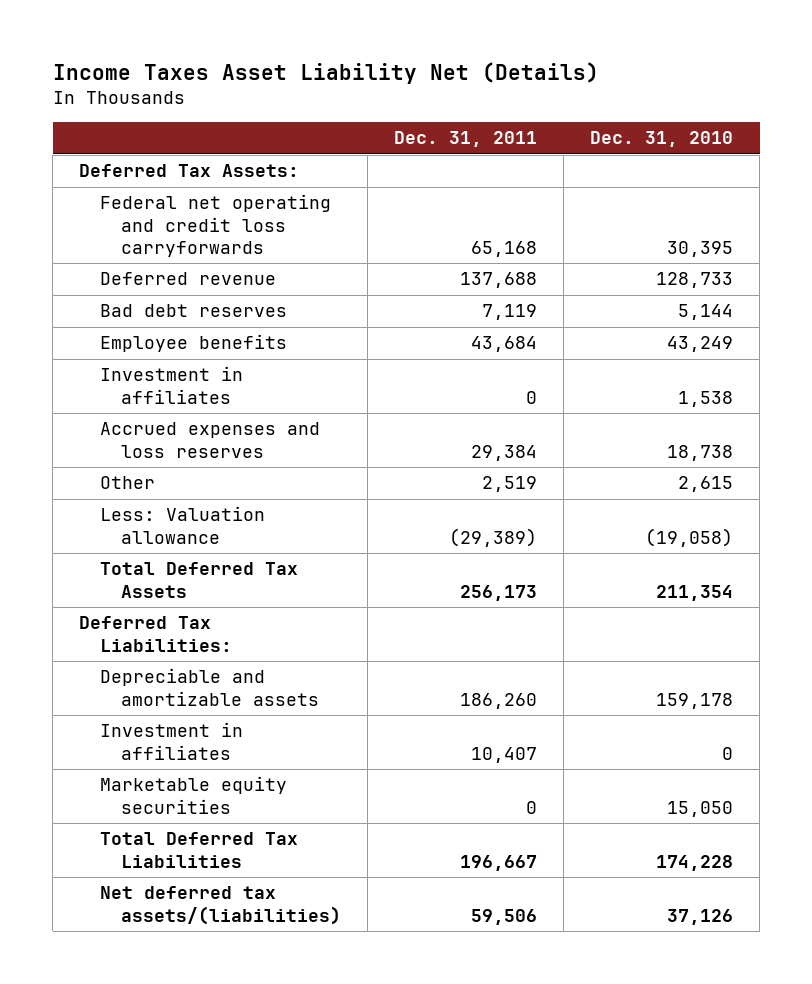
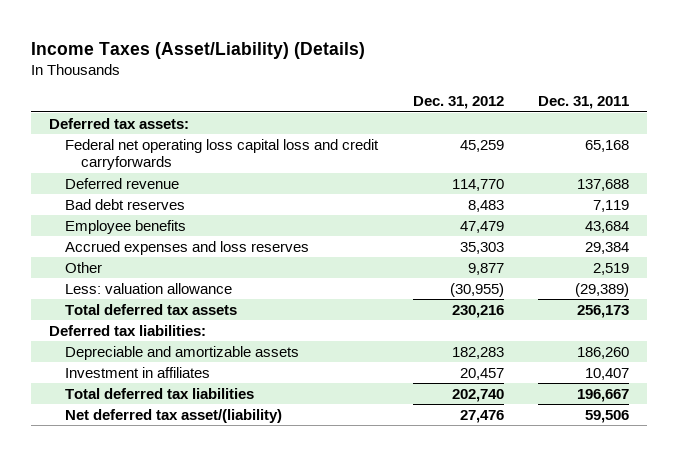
[52,62,599,85] Income Taxes Asset Liability Net (Details) -> [31,41,366,59] Income Taxes (Asset/Liability) (Details)
[590,131,734,148] Dec. 31, 2010 -> none
none -> [412,96,504,110] Dec. 31, 2012
[79,164,300,178] Deferred Tax Assets: -> [48,117,189,129] Deferred tax assets:
[100,194,332,258] Federal net operating and credit loss carryforwards -> [64,138,379,171] Federal net operating loss capital loss and credit carryforwards
[100,366,244,404] Investment in affiliates -> none
[100,506,266,544] Less: Valuation allowance -> [64,282,232,294] Less: valuation allowance
[100,562,299,598] Total Deferred Tax Assets -> [64,303,237,315] Total deferred tax assets
[79,616,233,652] Deferred Tax Liabilities: -> [48,324,206,336] Deferred tax liabilities:
[100,776,288,814] Marketable equity securities -> none
[100,832,299,868] Total Deferred Tax Liabilities -> [64,387,254,399] Total deferred tax liabilities
[100,886,342,925] Net deferred tax assets/(liabilities) -> [64,408,282,423] Net deferred tax asset/(liability)

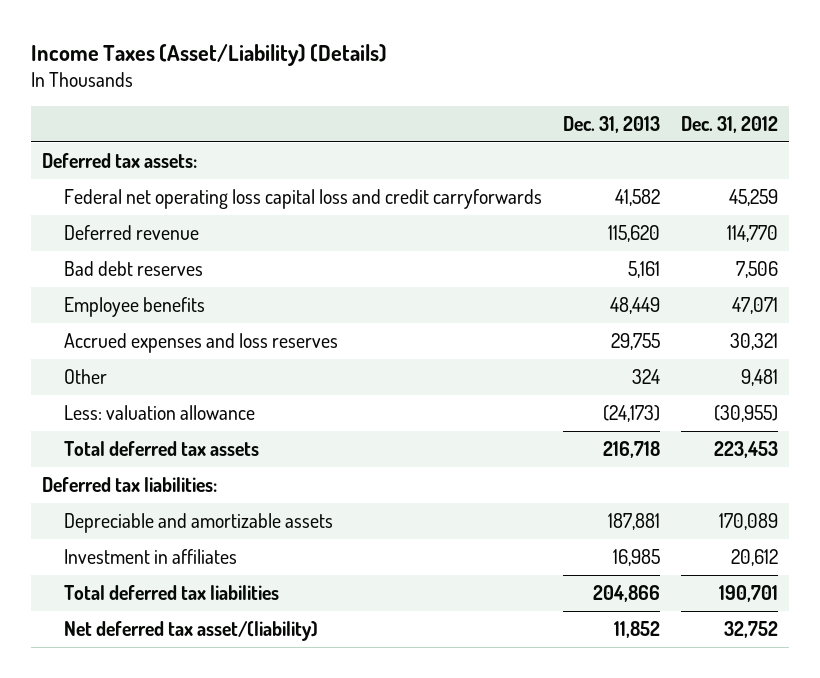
[538,96,630,110] Dec. 31, 2011 -> none
none -> [562,115,660,133] Dec. 31, 2013
[467,199,504,212] 8,483 -> [736,260,779,278] 7,506
[459,220,504,233] 47,479 -> [732,296,779,314] 47,071
[459,241,504,254] 35,303 -> [730,332,779,350] 30,321
[467,262,504,275] 9,877 -> [741,368,779,386] 9,481
[451,304,504,318] 230,216 -> [714,440,779,458] 223,453
[451,346,504,359] 182,283 -> [719,512,779,530] 170,089
[459,367,504,380] 20,457 -> [731,548,779,566] 20,612
[451,388,504,402] 202,740 -> [719,584,779,602] 190,701
[459,409,504,423] 27,476 -> [724,620,779,638] 32,752

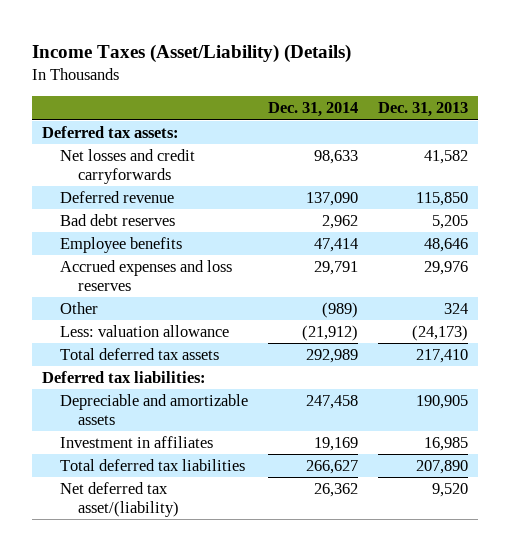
[681,115,779,133] Dec. 31, 2012 -> none
none -> [268,102,359,118] Dec. 31, 2014
[63,188,542,209] Federal net operating loss capital loss and credit carryforwards -> [60,148,196,185] Net losses and credit carryforwards
[607,224,660,242] 115,620 -> [416,191,469,206] 115,850
[627,260,660,278] 5,161 -> [432,214,469,229] 5,205
[609,296,660,314] 48,449 -> [424,237,469,252] 48,646
[610,332,660,350] 29,755 -> [424,260,469,275] 29,976
[602,440,660,458] 216,718 -> [416,348,469,363] 217,410
[607,512,660,530] 187,881 -> [416,394,469,409] 190,905
[592,584,660,602] 204,866 -> [416,459,469,474] 207,890
[613,620,660,638] 11,852 -> [432,482,469,497] 9,520

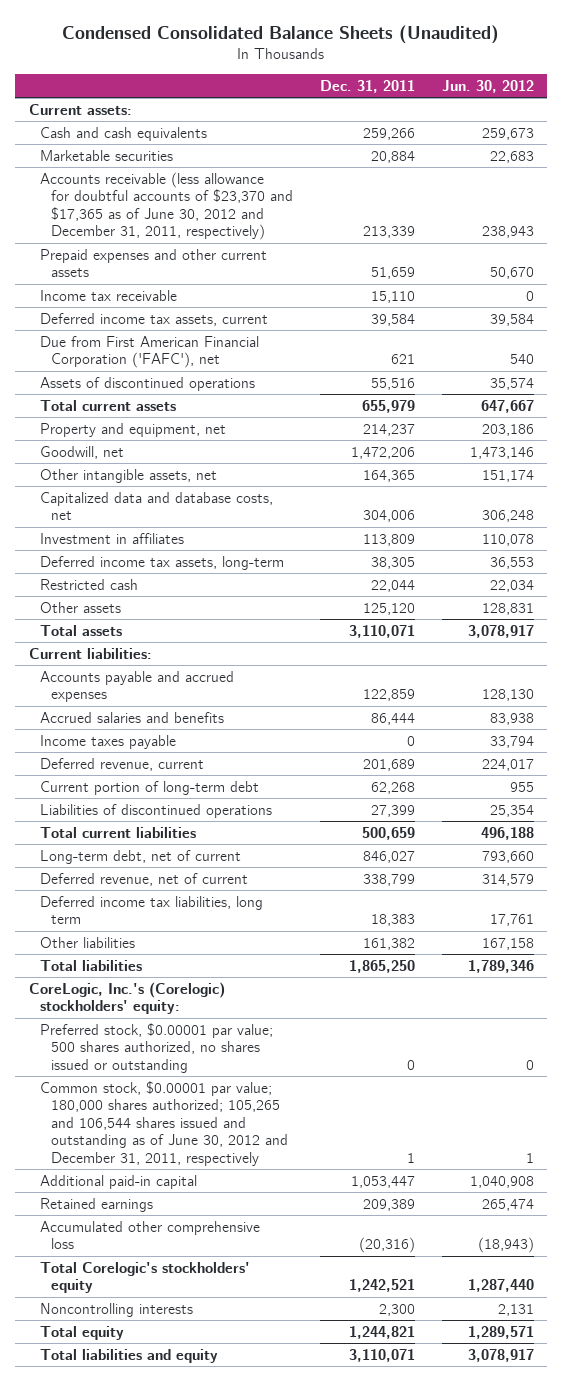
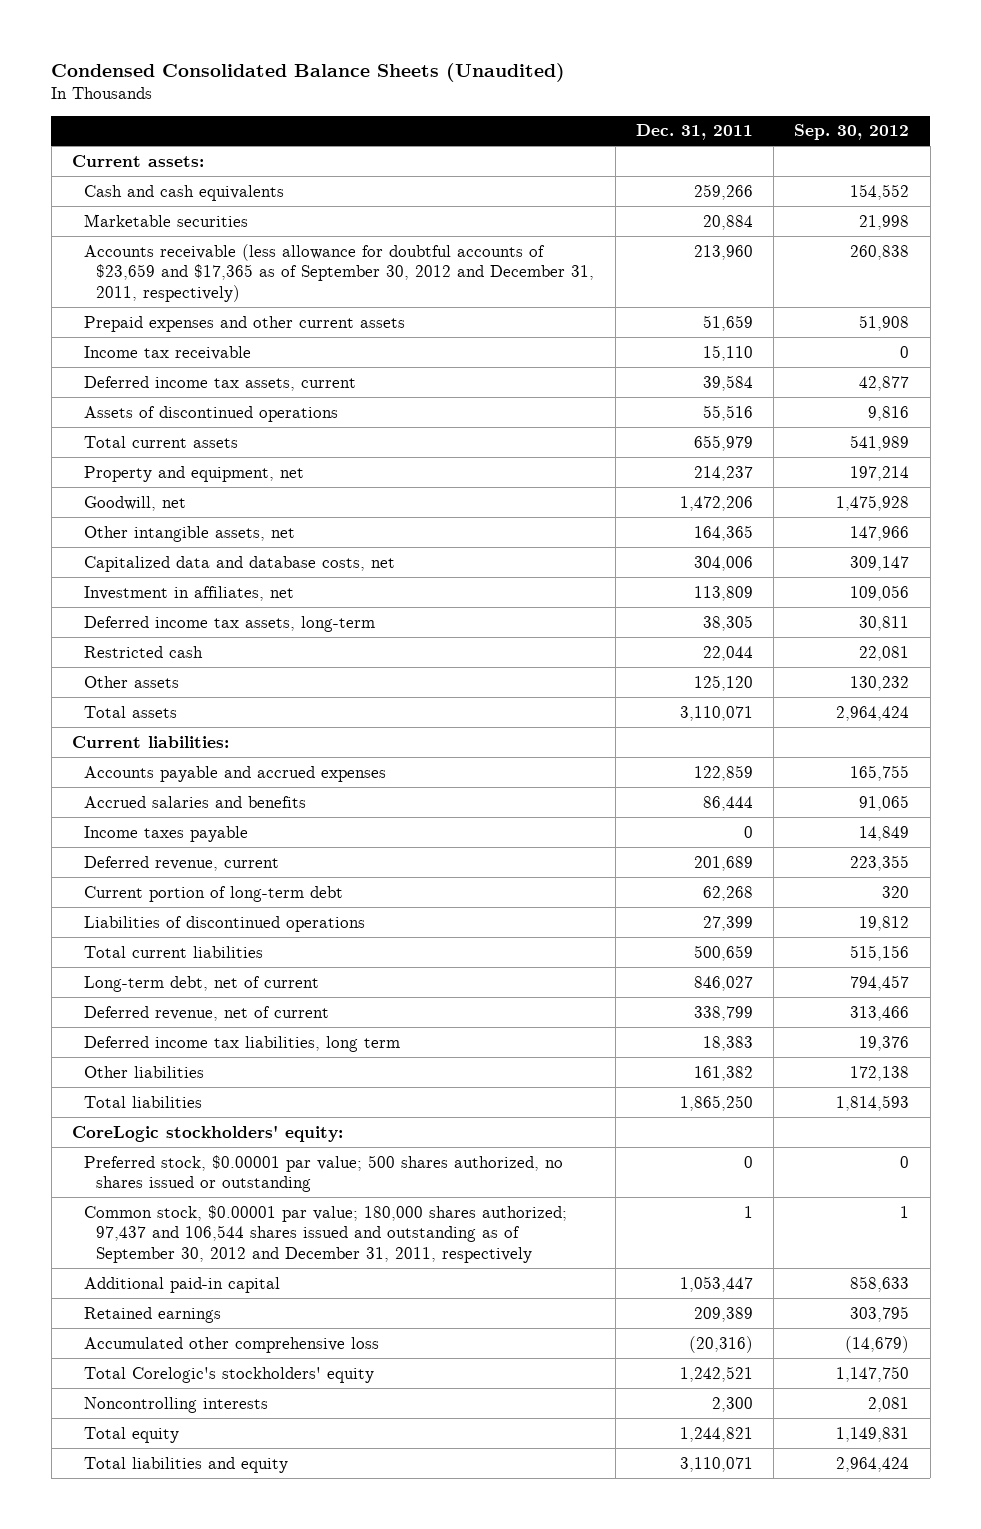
[441,79,534,93] Jun. 30, 2012 -> none
none -> [794,124,910,141] Sep. 30, 2012
[39,171,294,241] Accounts receivable (less allowance for doubtful accounts of $23,370 and $17,365 as of June 30, 2012 and December 31, 2011, respectively) -> [84,243,595,303] Accounts receivable (less allowance for doubtful accounts of $23,659 and $17,365 as of September 30, 2012 and December 31, 2011, respectively)
[362,226,415,239] 213,339 -> [693,244,753,260] 213,960
[39,335,259,369] Due from First American Financial Corporation ('FAFC'), net -> none
[39,532,184,544] Investment in affiliates -> [84,585,295,601] Investment in affiliates, net
[28,981,225,1015] CoreLogic, Inc.'s (Corelogic) stockholders' equity: -> [72,1124,344,1142] CoreLogic stockholders' equity:
[39,1080,289,1166] Common stock, $0.00001 par value; 180,000 shares authorized; 105,265 and 106,544 shares issued and outstanding as of June 30, 2012 and December 31, 2011, respectively -> [84,1204,568,1264] Common stock, $0.00001 par value; 180,000 shares authorized; 97,437 and 106,544 shares issued and outstanding as of September 30, 2012 and December 31, 2011, respectively

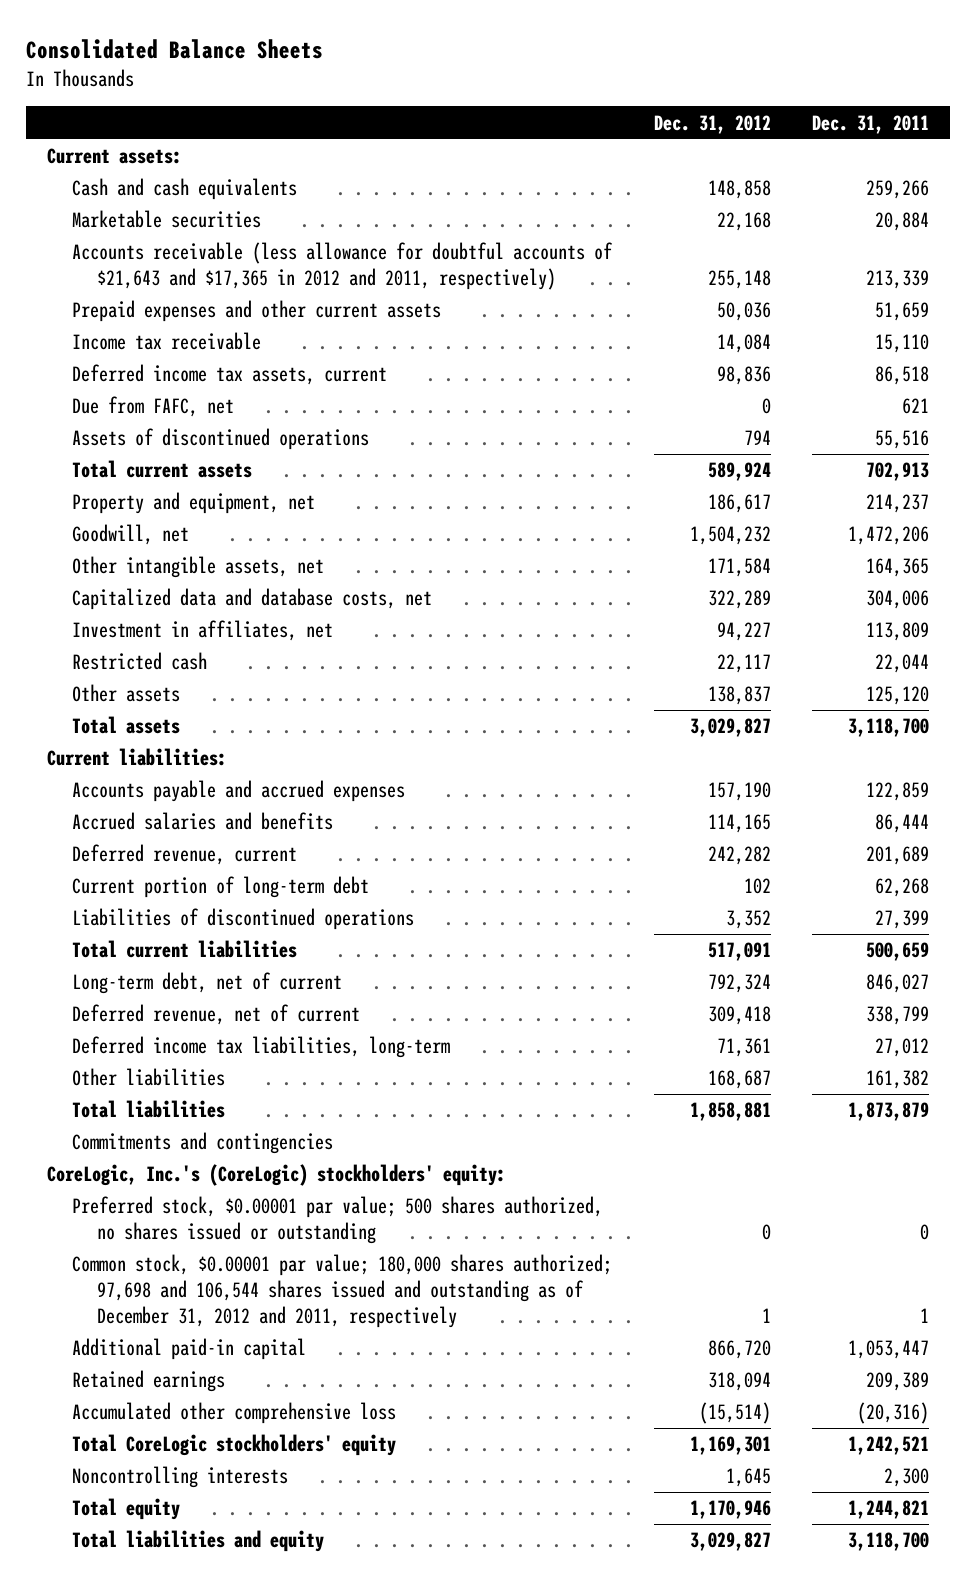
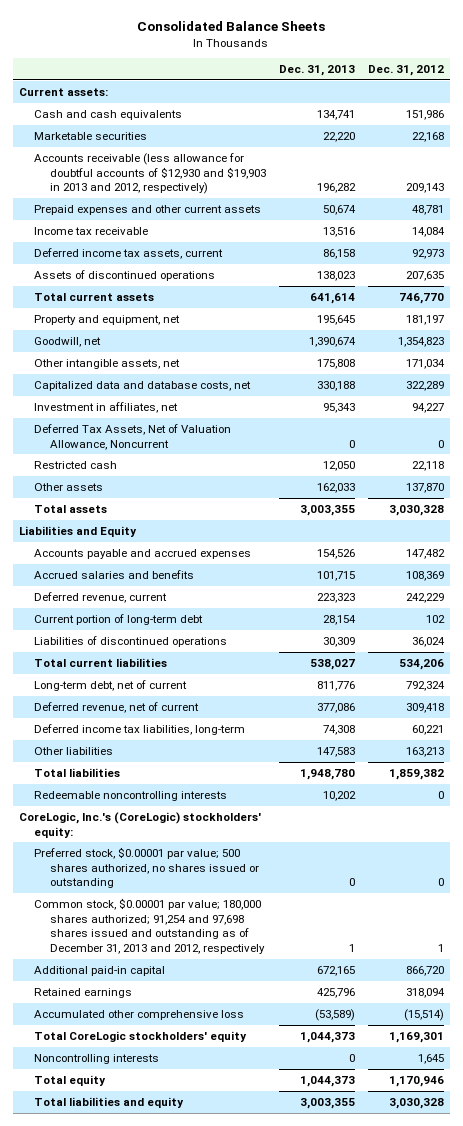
[812,114,930,134] Dec. 31, 2011 -> none
none -> [278,65,355,77] Dec. 31, 2013
[707,180,771,200] 148,858 -> [405,109,444,120] 151,986
[72,242,614,291] Accounts receivable (less allowance for doubtful accounts of $21,643 and $17,365 in 2012 and 2011, respectively) -> [34,152,266,195] Accounts receivable (less allowance for doubtful accounts of $12,930 and $19,903 in 2013 and 2012, respectively)
[707,270,771,290] 255,148 -> [405,183,444,194] 209,143
[716,302,771,322] 50,036 -> [411,204,444,215] 48,781
[72,396,235,418] Due from FAFC, net -> none
[716,366,771,386] 98,836 -> [411,248,444,259] 92,973
[743,430,771,446] 794 -> [405,270,444,281] 207,635
[707,462,771,482] 589,924 -> [398,292,444,304] 746,770
[707,494,771,514] 186,617 -> [405,314,444,325] 181,197
[689,526,771,546] 1,504,232 -> [397,336,444,347] 1,354,823
[707,558,771,578] 171,584 -> [405,358,445,369] 171,034
[47,748,228,767] Current liabilities: -> none
none -> [34,423,232,450] Deferred Tax Assets, Net of Valuation Allowance, Noncurrent
[716,654,771,674] 22,117 -> [411,460,444,471] 22,118
[707,686,771,706] 138,837 -> [405,482,444,493] 137,870
[689,718,771,738] 3,029,827 -> [388,504,444,516] 3,030,328
none -> [19,525,138,537] Liabilities and Equity
[707,782,771,802] 157,190 -> [405,548,445,559] 147,482
[707,814,771,834] 114,165 -> [405,570,444,581] 108,369
[707,846,771,866] 242,282 -> [405,592,444,603] 242,229
[725,910,771,930] 3,352 -> [411,636,445,647] 36,024
[707,942,771,962] 517,091 -> [398,658,444,670] 534,206
[72,1132,334,1155] Commitments and contingencies -> none
[716,1038,771,1058] 71,361 -> [411,724,444,735] 60,221
[707,1070,771,1090] 168,687 -> [405,746,444,757] 163,213
[689,1102,771,1122] 1,858,881 -> [388,768,444,780] 1,859,382
none -> [34,790,228,801] Redeemable noncontrolling interests
[72,1254,613,1329] Common stock, $0.00001 par value; 180,000 shares authorized; 97,698 and 106,544 shares issued and outstanding as of December 31, 2012 and 2011, respectively -> [34,897,265,954] Common stock, $0.00001 par value; 180,000 shares authorized; 91,254 and 97,698 shares issued and outstanding as of December 31, 2013 and 2012, respectively
[689,1532,771,1552] 3,029,827 -> [388,1097,444,1109] 3,030,328

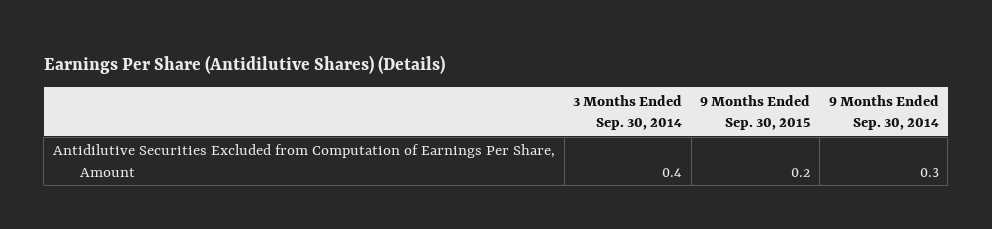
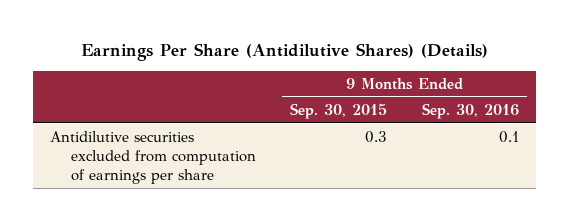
[573,94,683,131] 3 Months Ended Sep. 30, 2014 -> none
[828,94,939,131] 9 Months Ended Sep. 30, 2014 -> none
none -> [421,102,519,119] Sep. 30, 2016
[52,144,555,177] Antidilutive Securities Excluded from Computation of Earnings Per Share, Amount -> [50,130,256,185] Antidilutive securities excluded from computation of earnings per share
[791,167,811,177] 0.2 -> [365,130,388,143] 0.3

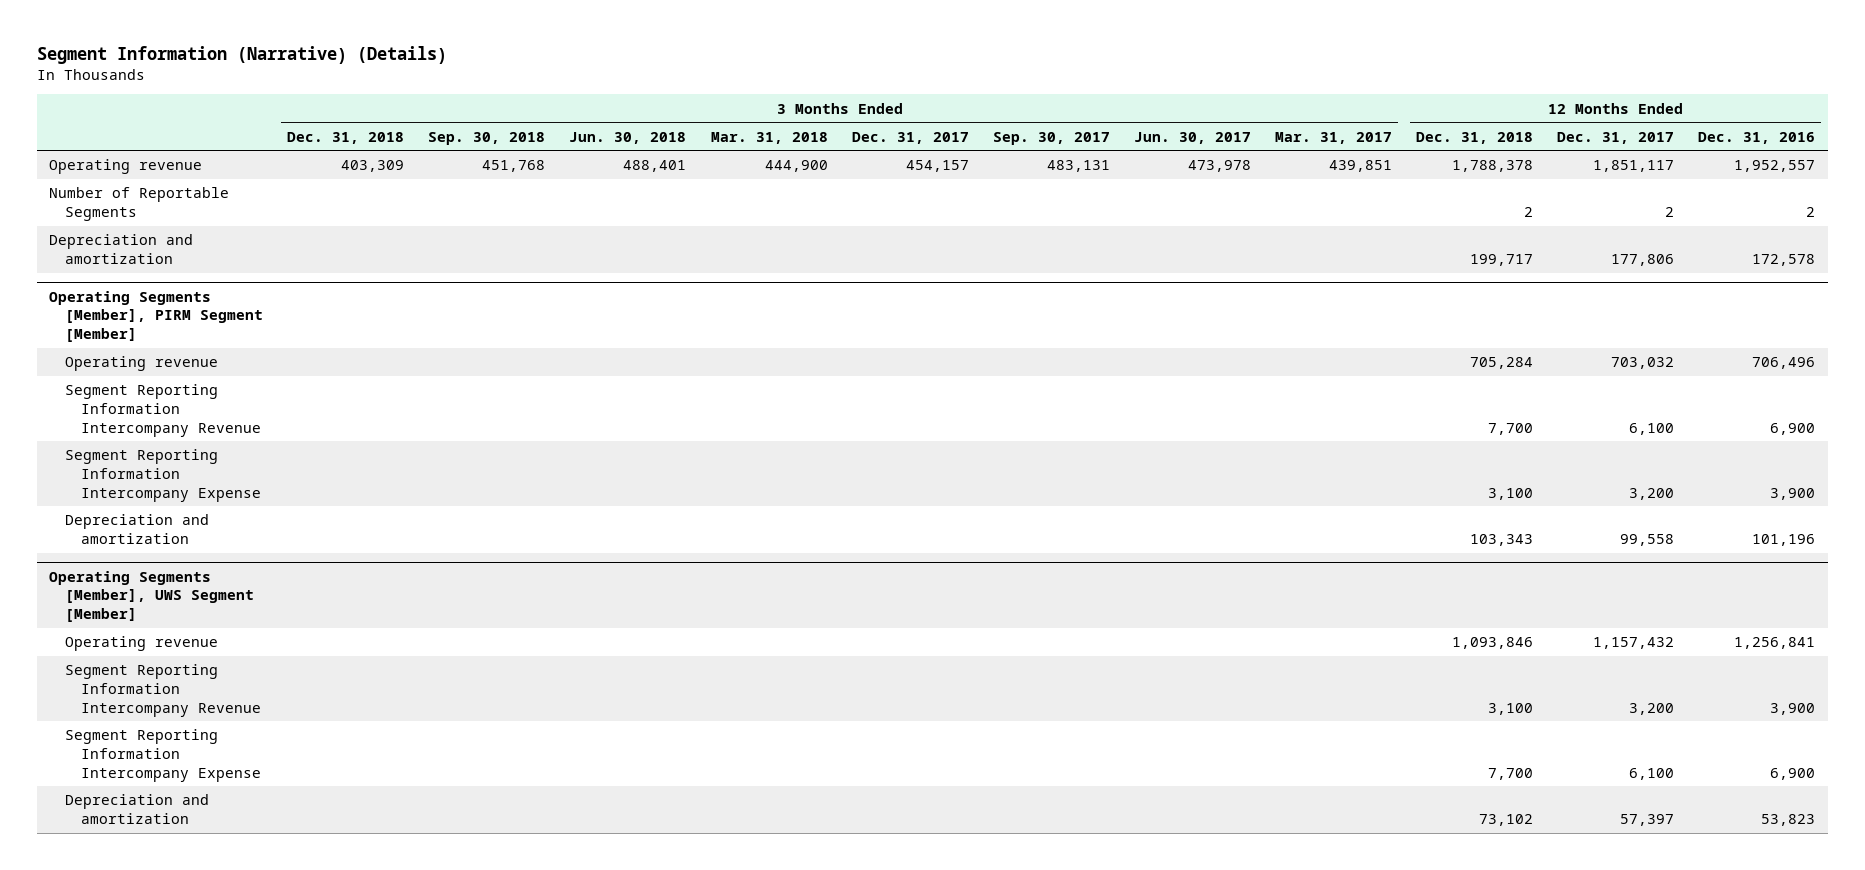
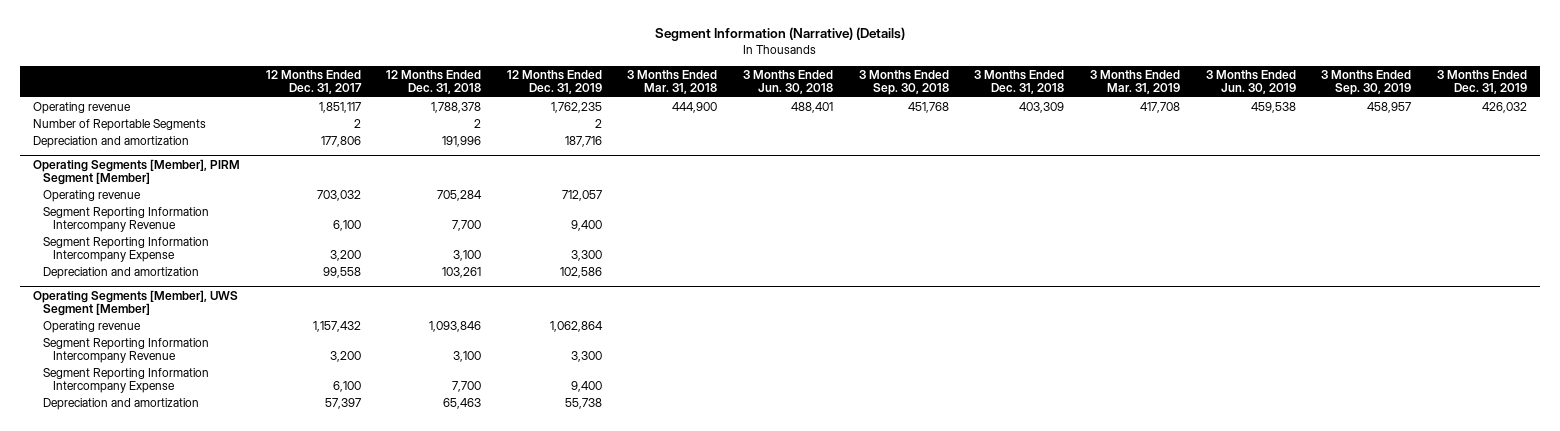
[851,131,969,144] Dec. 31, 2017 -> none
[992,131,1110,145] Sep. 30, 2017 -> none
[1133,131,1251,144] Jun. 30, 2017 -> none
[1275,131,1393,144] Mar. 31, 2017 -> none
[1698,131,1816,144] Dec. 31, 2016 -> none
none -> [506,69,602,95] 12 Months Ended Dec. 31, 2019
none -> [1089,69,1180,95] 3 Months Ended Mar. 31, 2019
none -> [1205,69,1296,95] 3 Months Ended Jun. 30, 2019
none -> [1321,69,1412,96] 3 Months Ended Sep. 30, 2019
none -> [1436,69,1527,95] 3 Months Ended Dec. 31, 2019
[1470,254,1534,267] 199,717 -> [442,135,482,147] 191,996
[1470,534,1534,547] 103,343 -> [442,266,482,278] 103,261
[1479,814,1534,827] 73,102 -> [443,397,482,409] 65,463

